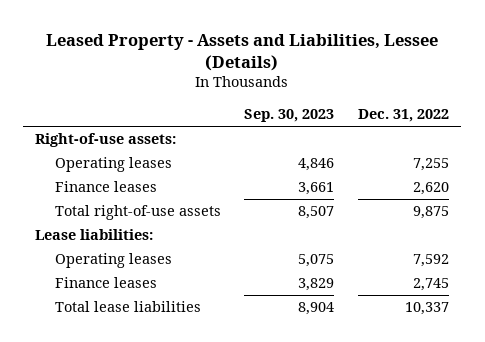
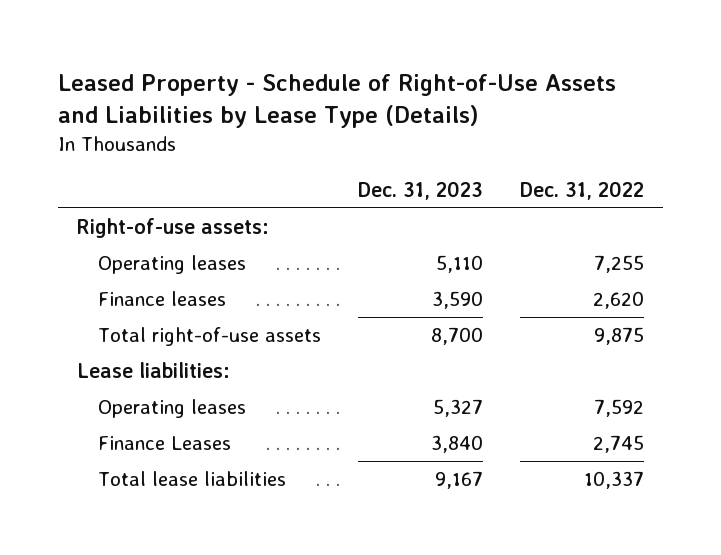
[46,33,439,72] Leased Property - Assets and Liabilities, Lessee (Details) -> [58,73,617,129] Leased Property - Schedule of Right-of-Use Assets and Liabilities by Lease Type (Details)
[244,109,335,123] Sep. 30, 2023 -> none
none -> [358,181,484,201] Dec. 31, 2023
[54,277,157,289] Finance leases -> [98,435,232,450] Finance Leases

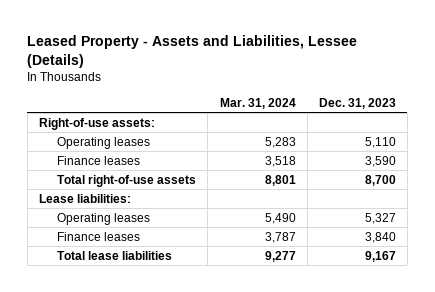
[58,73,617,129] Leased Property - Schedule of Right-of-Use Assets and Liabilities by Lease Type (Details) -> [27,34,358,68] Leased Property - Assets and Liabilities, Lessee (Details)
[520,181,645,201] Dec. 31, 2022 -> none
none -> [219,97,296,109] Mar. 31, 2024
[98,435,232,450] Finance Leases -> [57,231,141,241] Finance leases

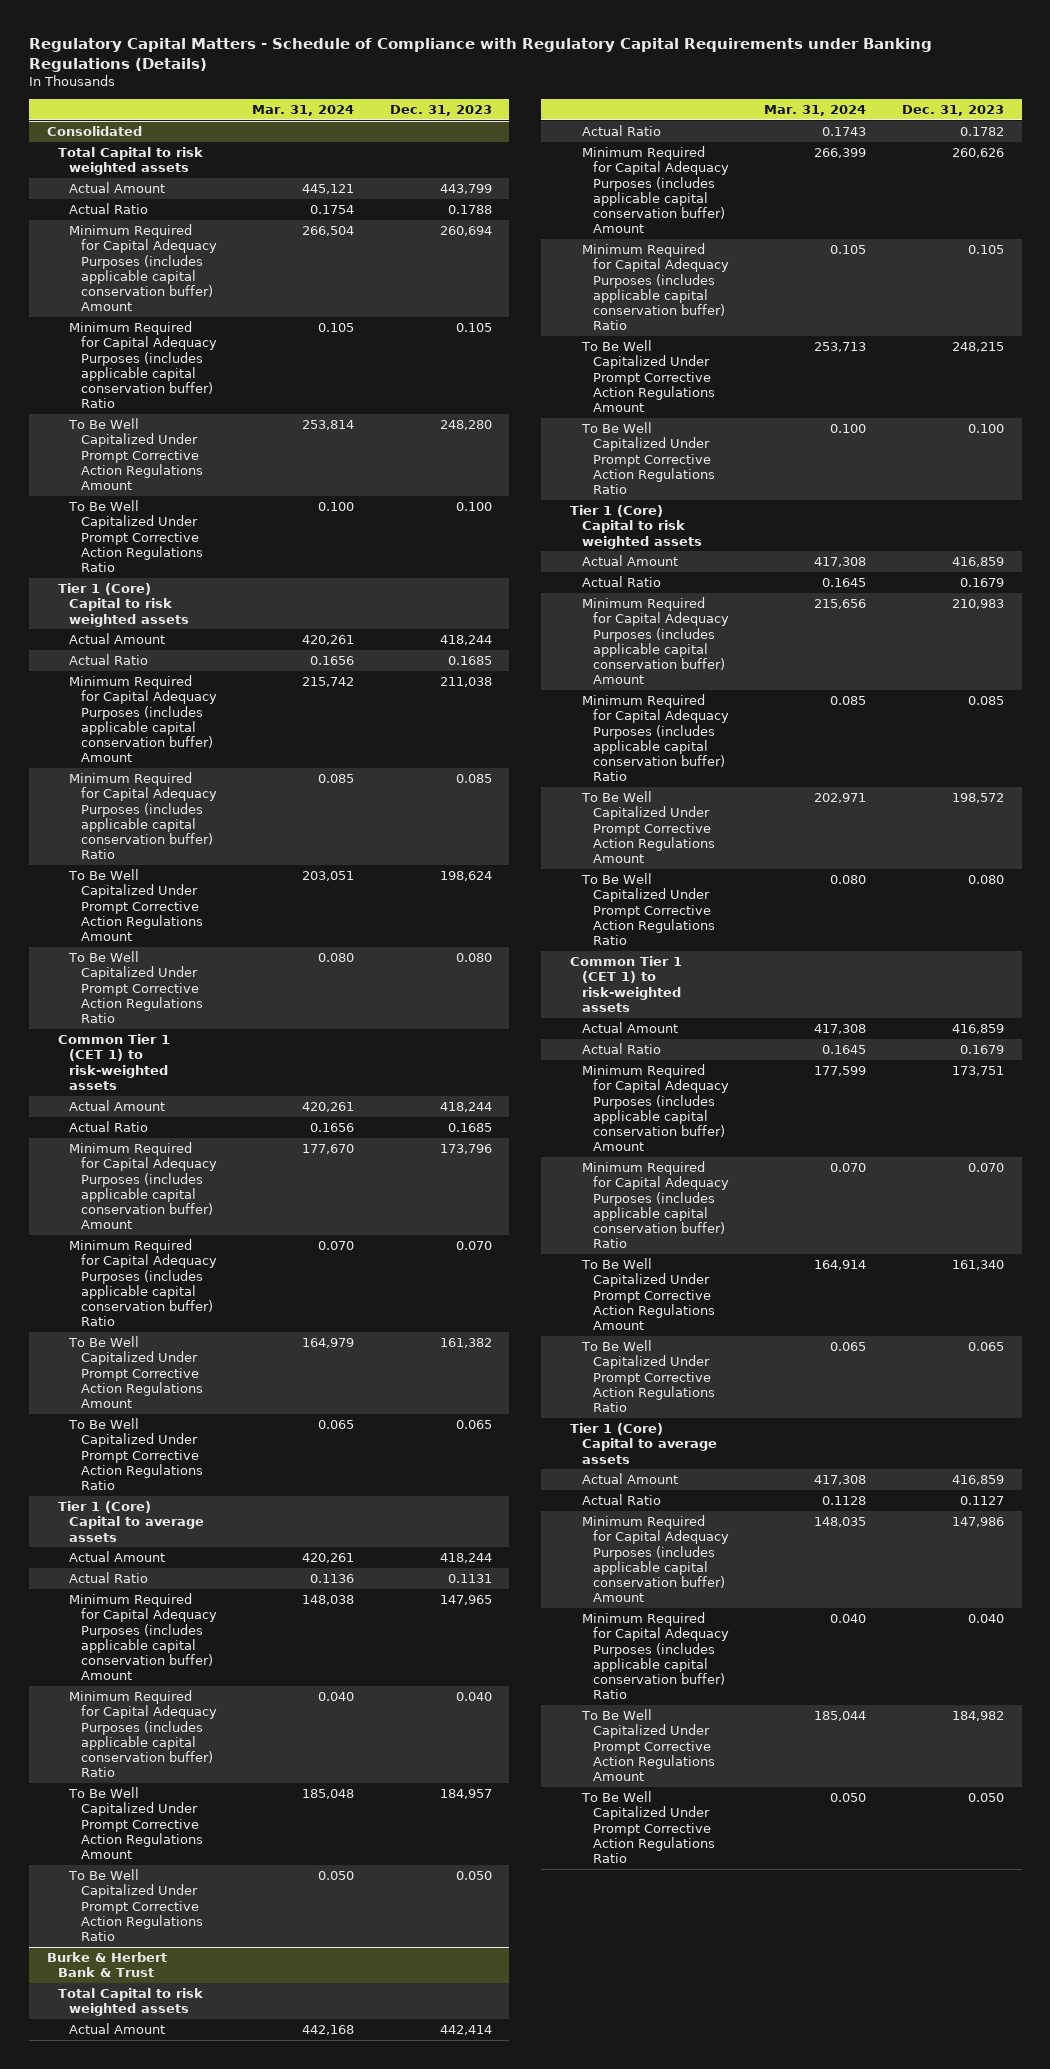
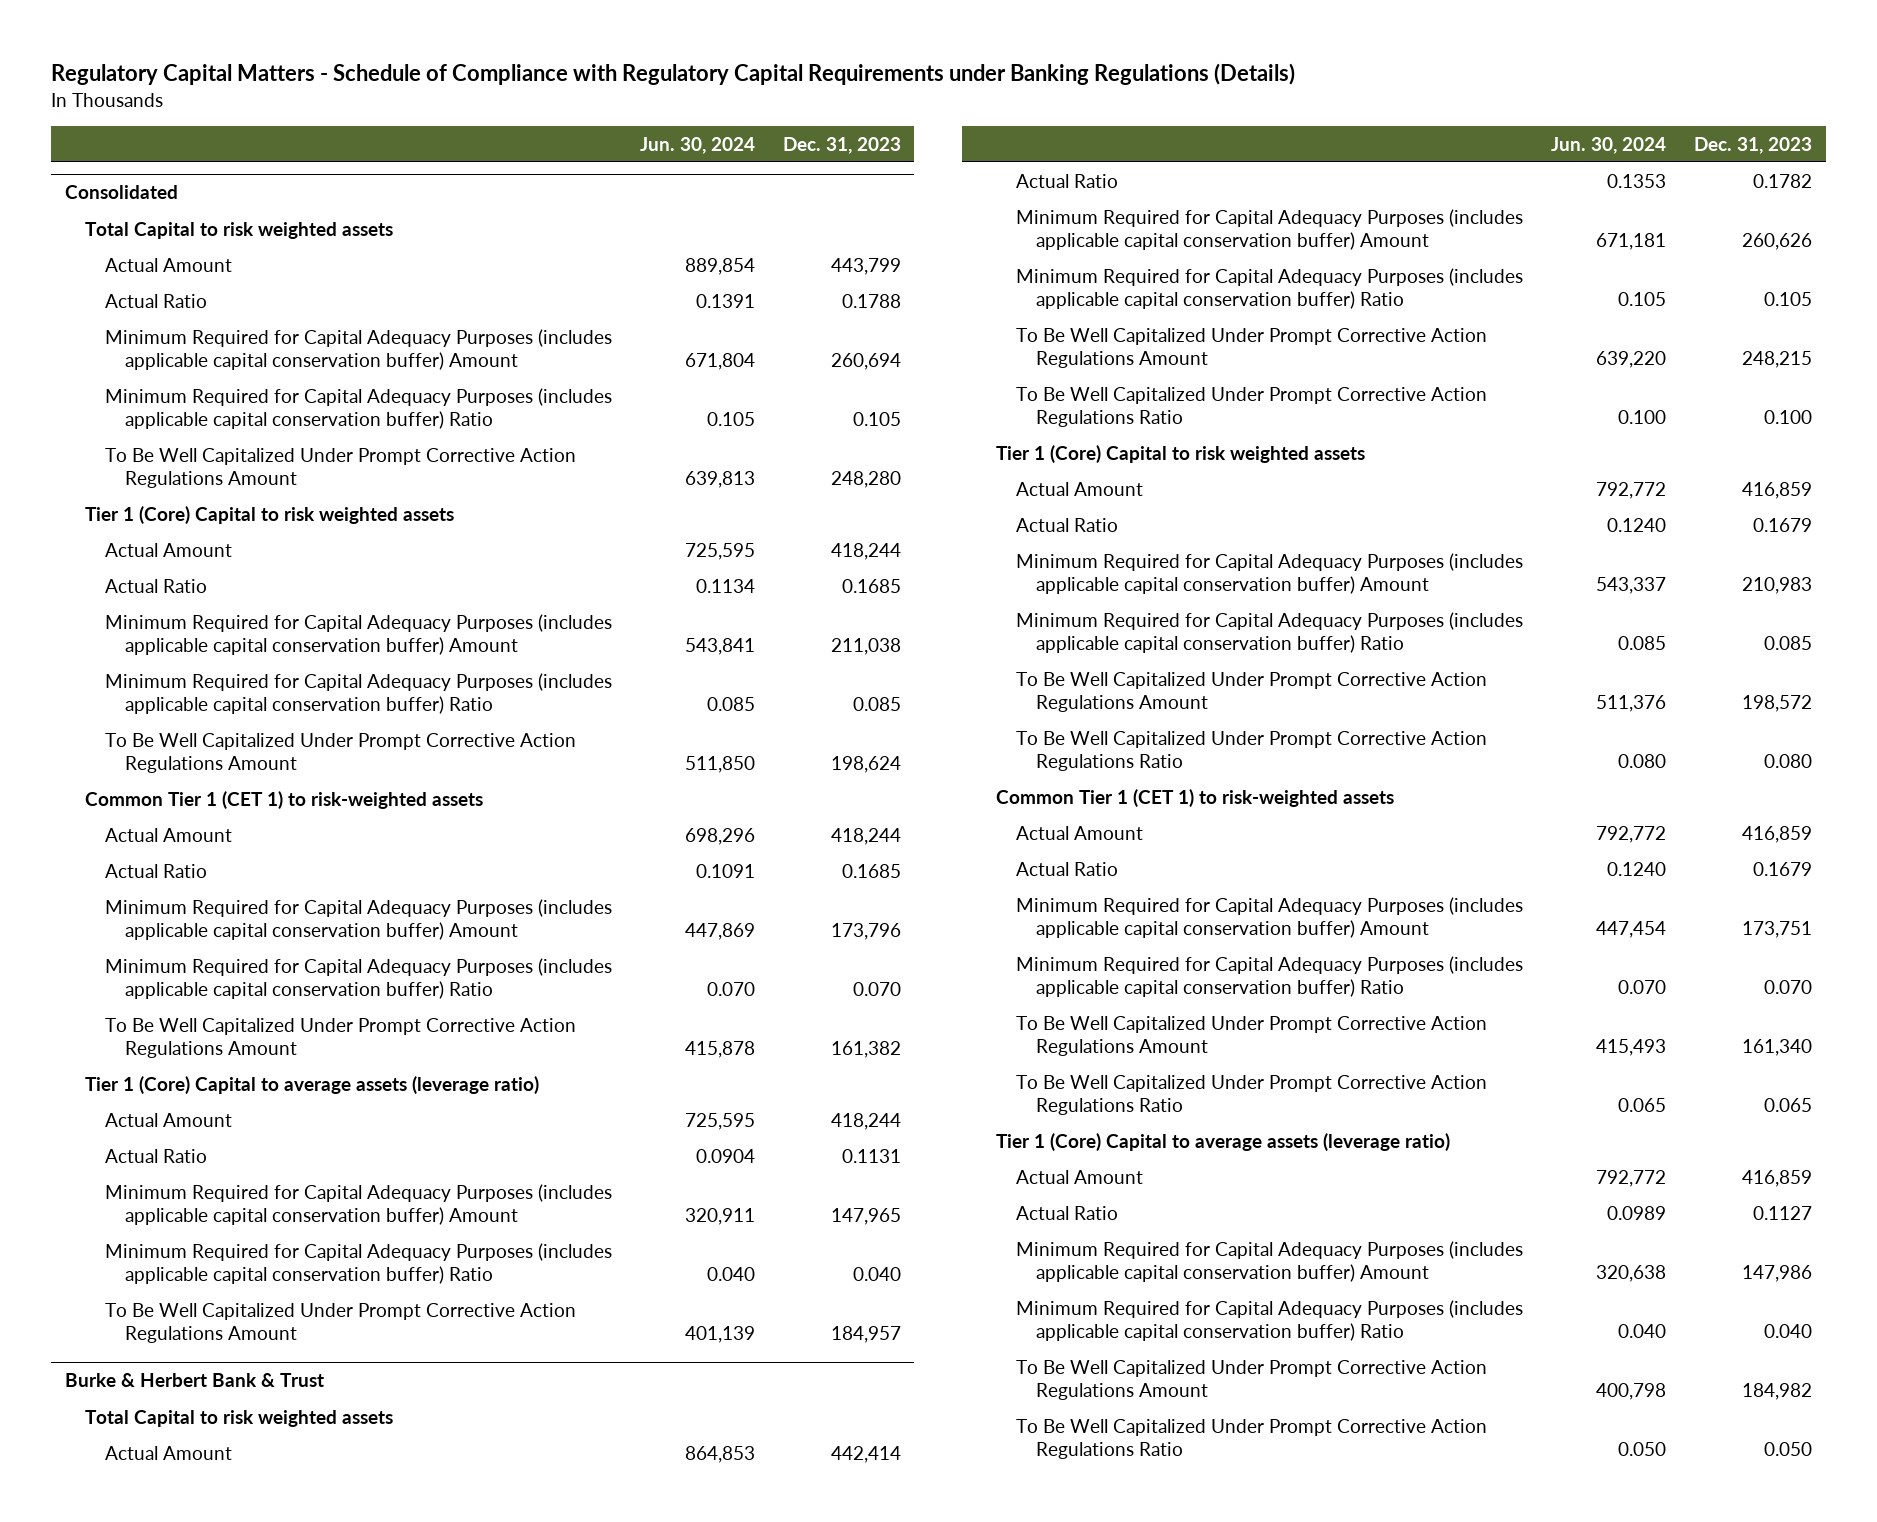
[252,104,355,116] Mar. 31, 2024 -> none
none -> [639,136,755,154] Jun. 30, 2024
[68,500,203,572] To Be Well Capitalized Under Prompt Corrective Action Regulations Ratio -> none
[68,951,203,1023] To Be Well Capitalized Under Prompt Corrective Action Regulations Ratio -> none
[68,1418,203,1490] To Be Well Capitalized Under Prompt Corrective Action Regulations Ratio -> none
[57,1501,205,1542] Tier 1 (Core) Capital to average assets -> [85,1076,540,1095] Tier 1 (Core) Capital to average assets (leverage ratio)
[68,1869,203,1941] To Be Well Capitalized Under Prompt Corrective Action Regulations Ratio -> none
[570,1423,717,1464] Tier 1 (Core) Capital to average assets -> [996,1133,1451,1152] Tier 1 (Core) Capital to average assets (leverage ratio)

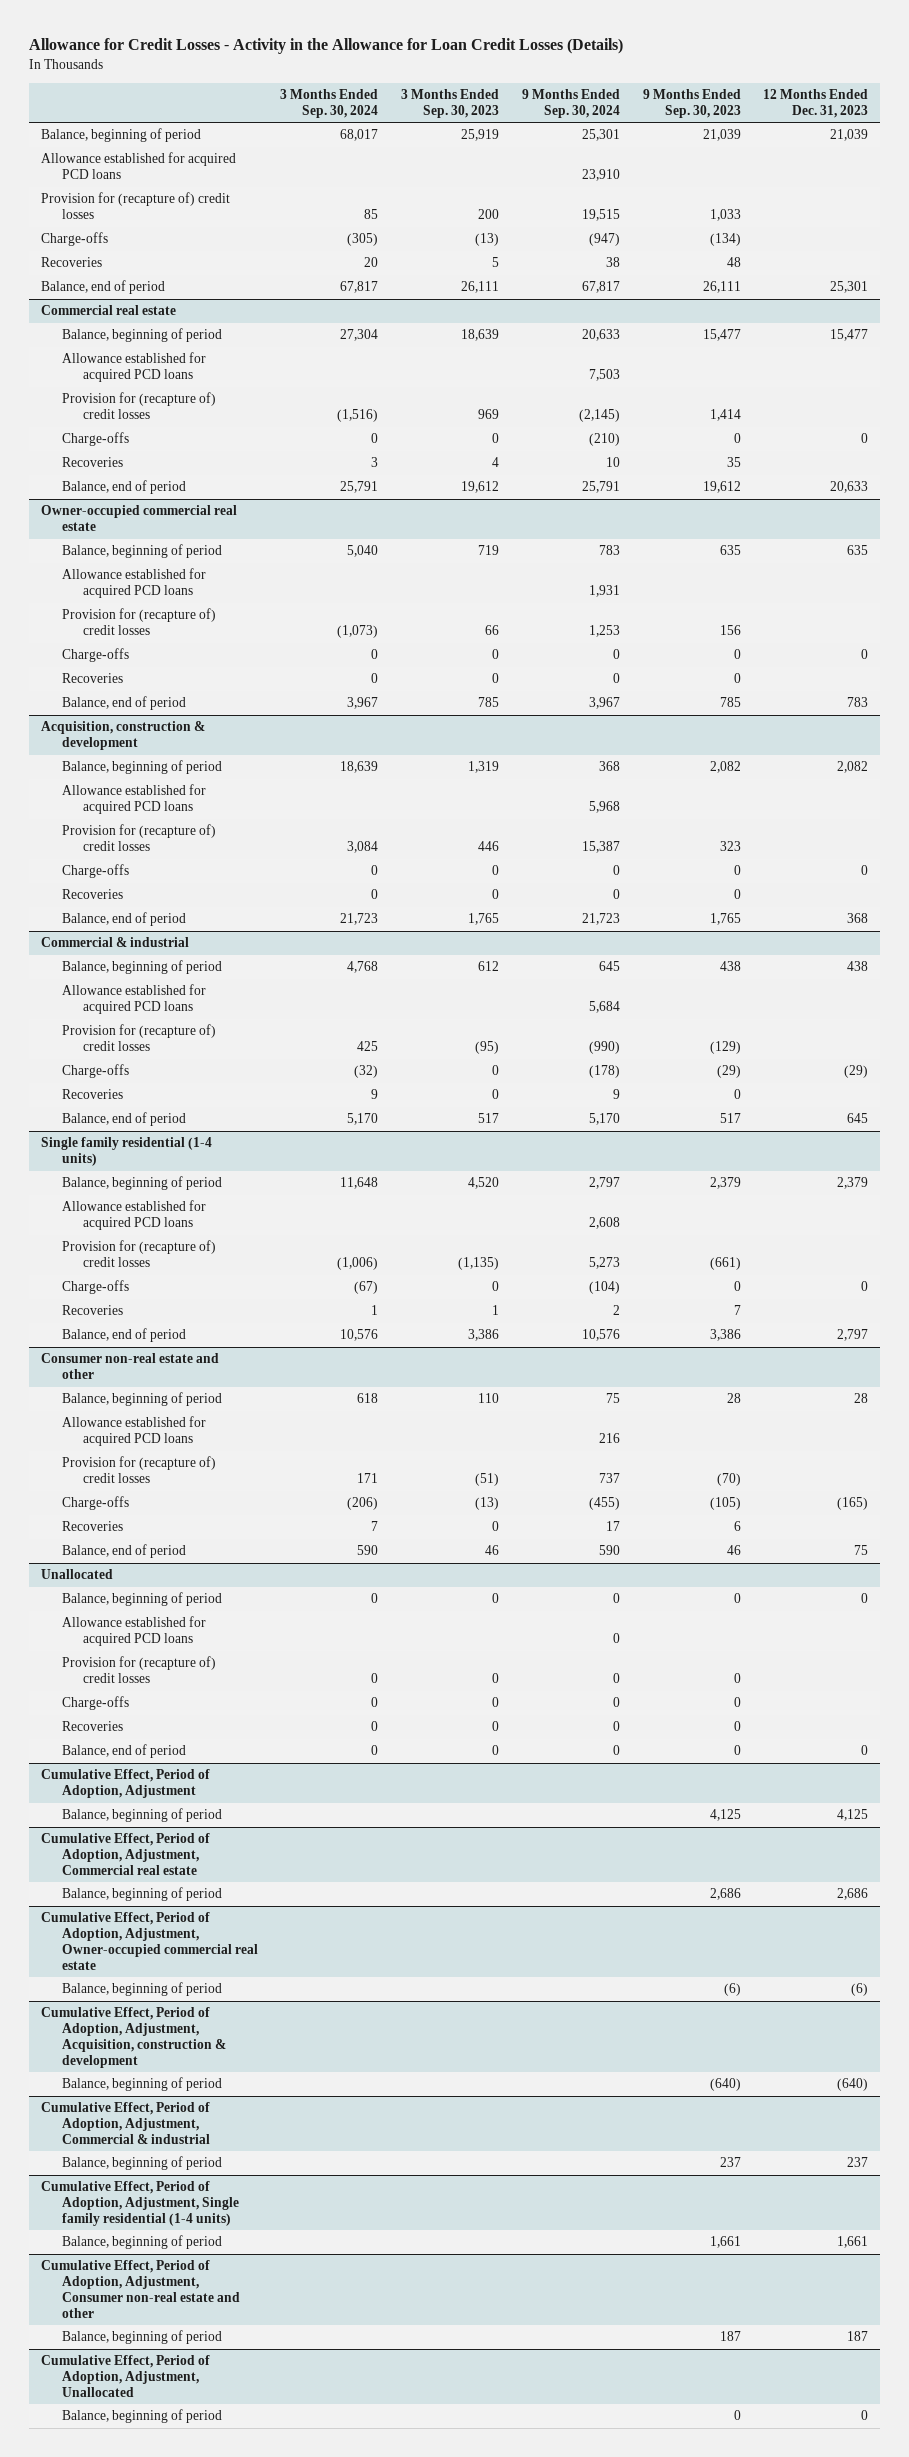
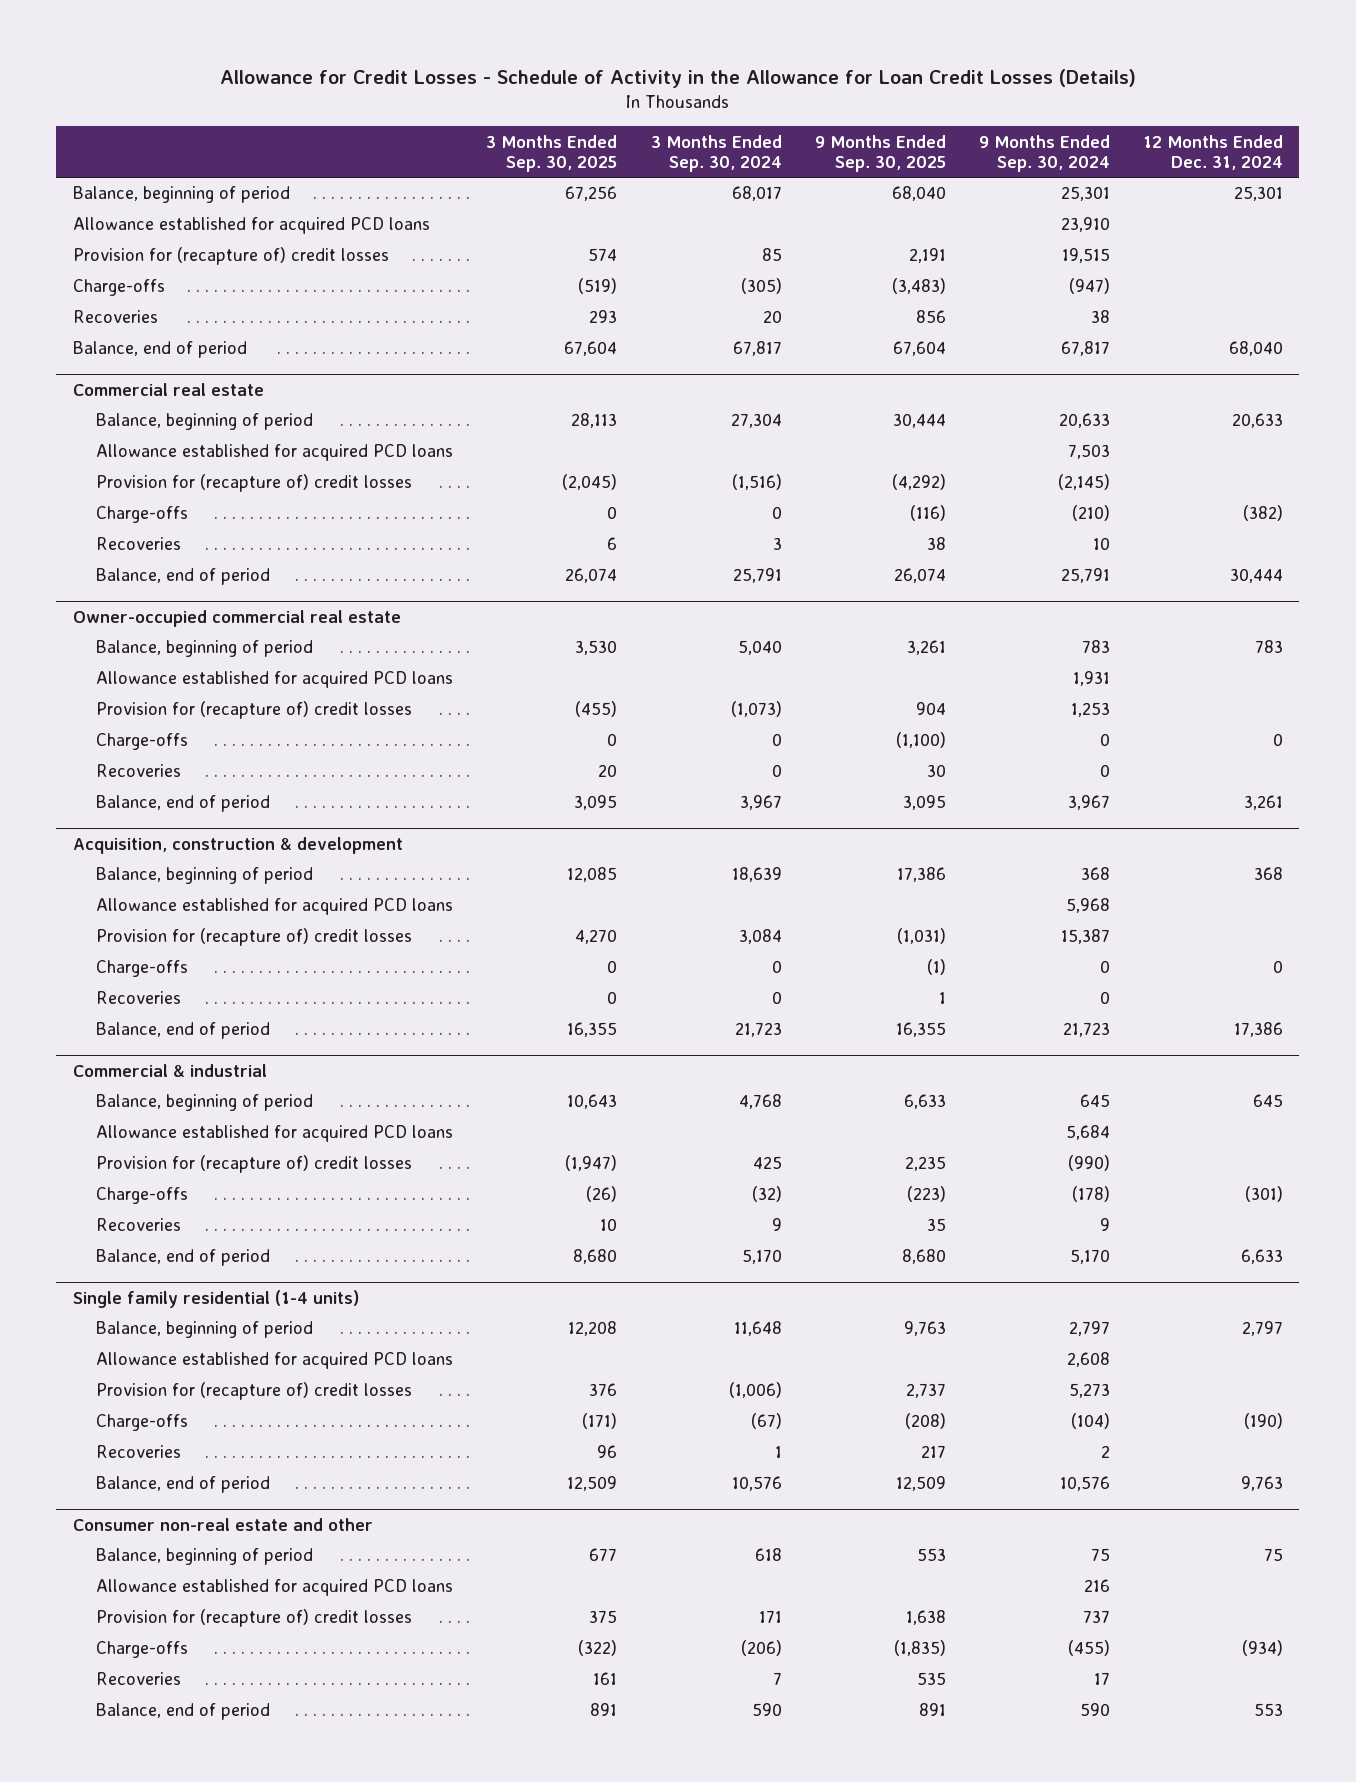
[29,38,624,55] Allowance for Credit Losses - Activity in the Allowance for Loan Credit Losses (Details) -> [219,69,1136,89] Allowance for Credit Losses - Schedule of Activity in the Allowance for Loan Credit Losses (Details)
[401,88,500,118] 3 Months Ended Sep. 30, 2023 -> none
[642,88,741,118] 9 Months Ended Sep. 30, 2023 -> none
[763,88,869,118] 12 Months Ended Dec. 31, 2023 -> none
none -> [486,134,618,173] 3 Months Ended Sep. 30, 2025
none -> [814,134,946,173] 9 Months Ended Sep. 30, 2025
none -> [1142,134,1283,171] 12 Months Ended Dec. 31, 2024
[40,1569,113,1580] Unallocated -> none
[61,1592,222,1607] Balance, beginning of period -> none
[61,1616,206,1647] Allowance established for acquired PCD loans -> none
[61,1656,216,1684] Provision for (recapture of) credit losses -> none
[61,1696,129,1711] Charge-offs -> none
[61,1721,123,1732] Recoveries -> none
[61,1744,186,1759] Balance, end of period -> none
[40,1769,210,1799] Cumulative Effect, Period of Adoption, Adjustment -> none
[61,1808,222,1823] Balance, beginning of period -> none
[40,1833,210,1876] Cumulative Effect, Period of Adoption, Adjustment, Commercial real estate -> none
[61,1887,222,1902] Balance, beginning of period -> none
[40,1912,258,1970] Cumulative Effect, Period of Adoption, Adjustment, Owner-occupied commercial real estate -> none
[61,1982,222,1997] Balance, beginning of period -> none
[40,2007,226,2068] Cumulative Effect, Period of Adoption, Adjustment, Acquisition, construction & development -> none
[61,2077,222,2092] Balance, beginning of period -> none
[40,2102,210,2145] Cumulative Effect, Period of Adoption, Adjustment, Commercial & industrial -> none
[61,2156,222,2171] Balance, beginning of period -> none
[40,2181,239,2227] Cumulative Effect, Period of Adoption, Adjustment, Single family residential (1-4 units) -> none
[61,2235,222,2250] Balance, beginning of period -> none
[40,2260,240,2318] Cumulative Effect, Period of Adoption, Adjustment, Consumer non-real estate and other -> none
[61,2330,222,2345] Balance, beginning of period -> none
[40,2355,210,2398] Cumulative Effect, Period of Adoption, Adjustment, Unallocated -> none
[61,2409,222,2424] Balance, beginning of period -> none

